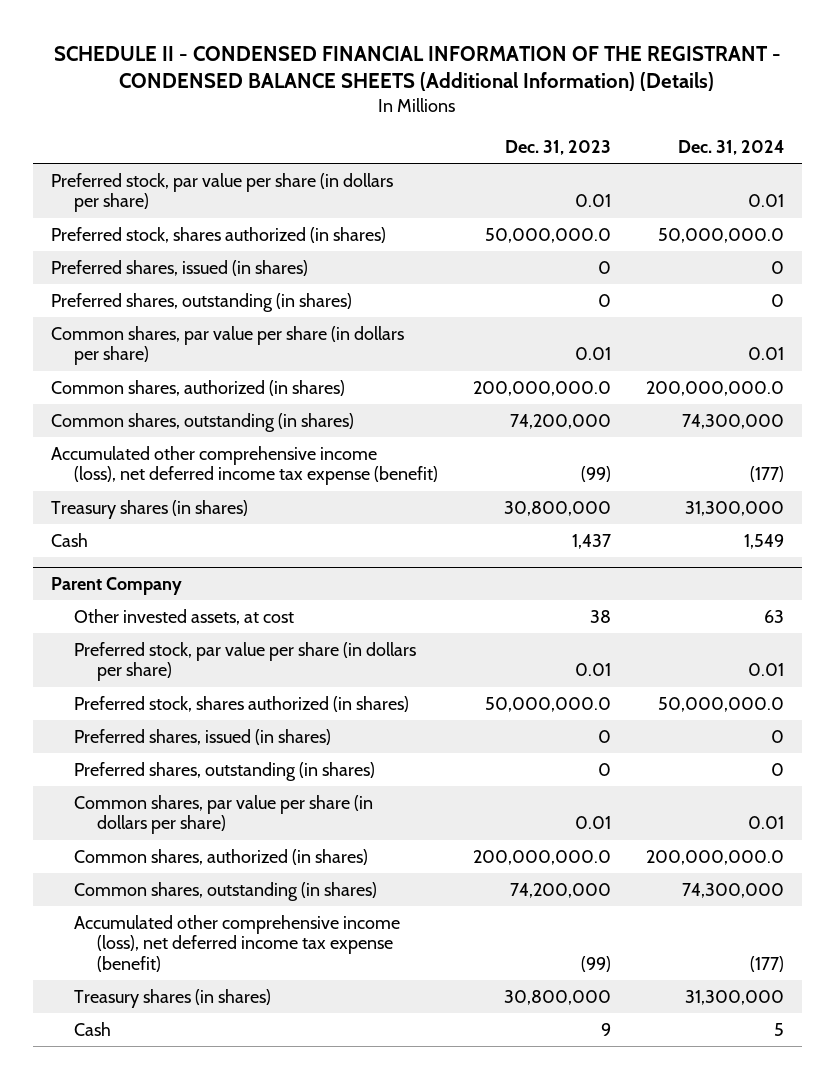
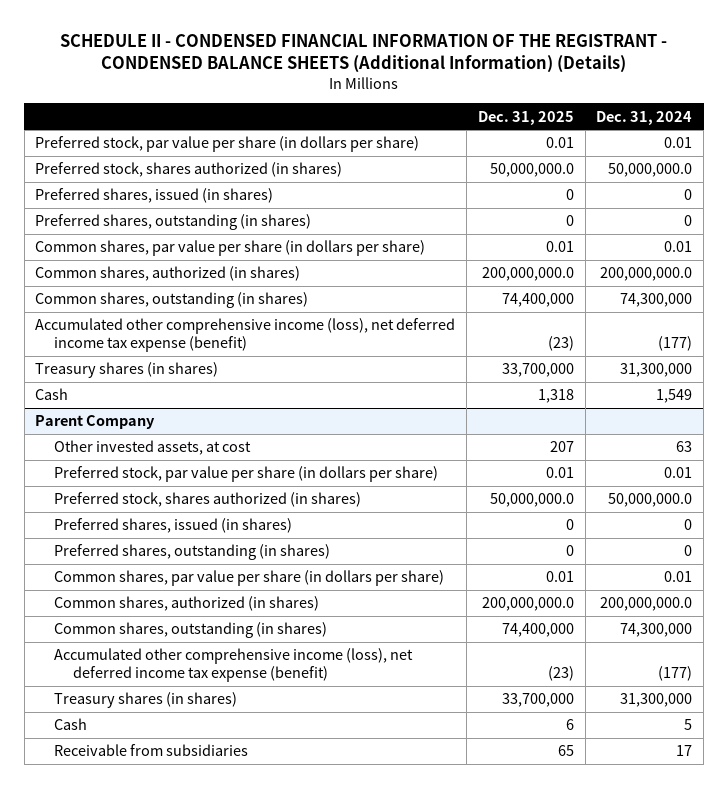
[504,139,611,155] Dec. 31, 2023 -> none
none -> [477,110,574,125] Dec. 31, 2025
none -> [54,744,249,757] Receivable from subsidiaries

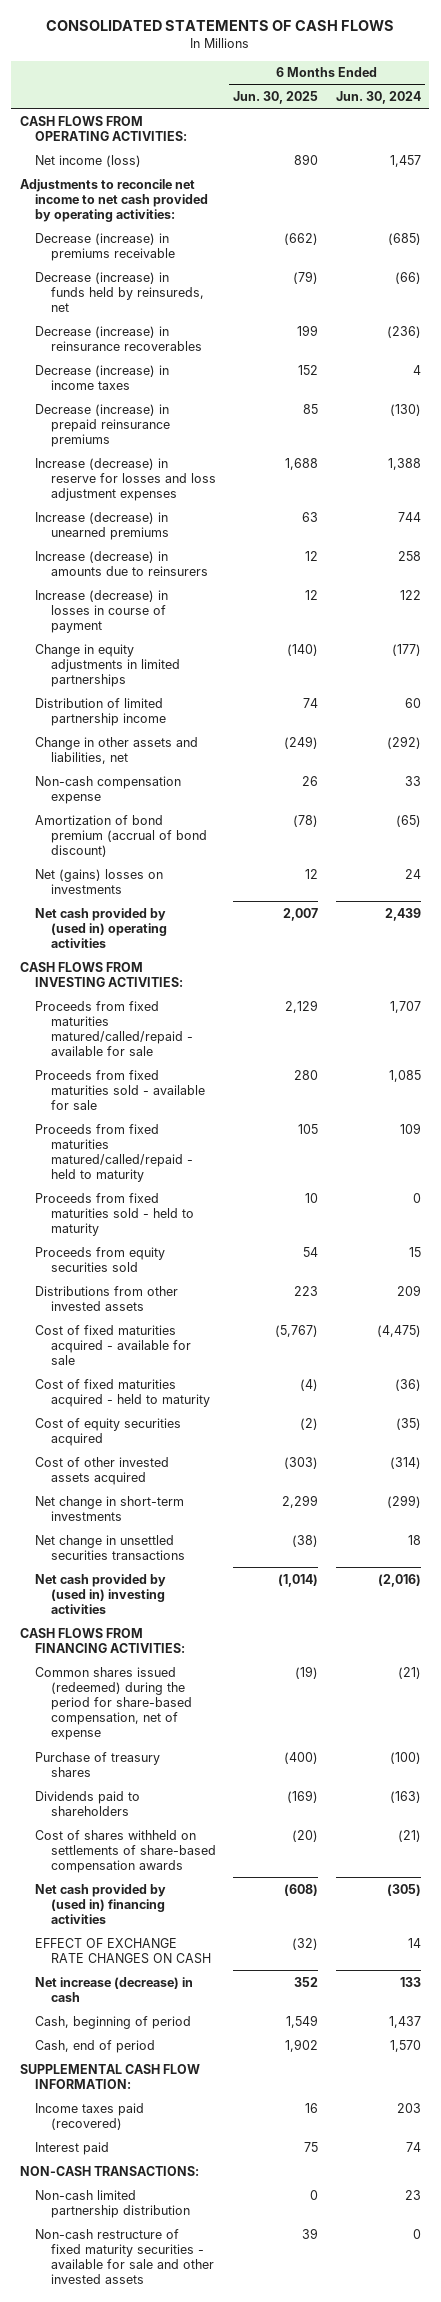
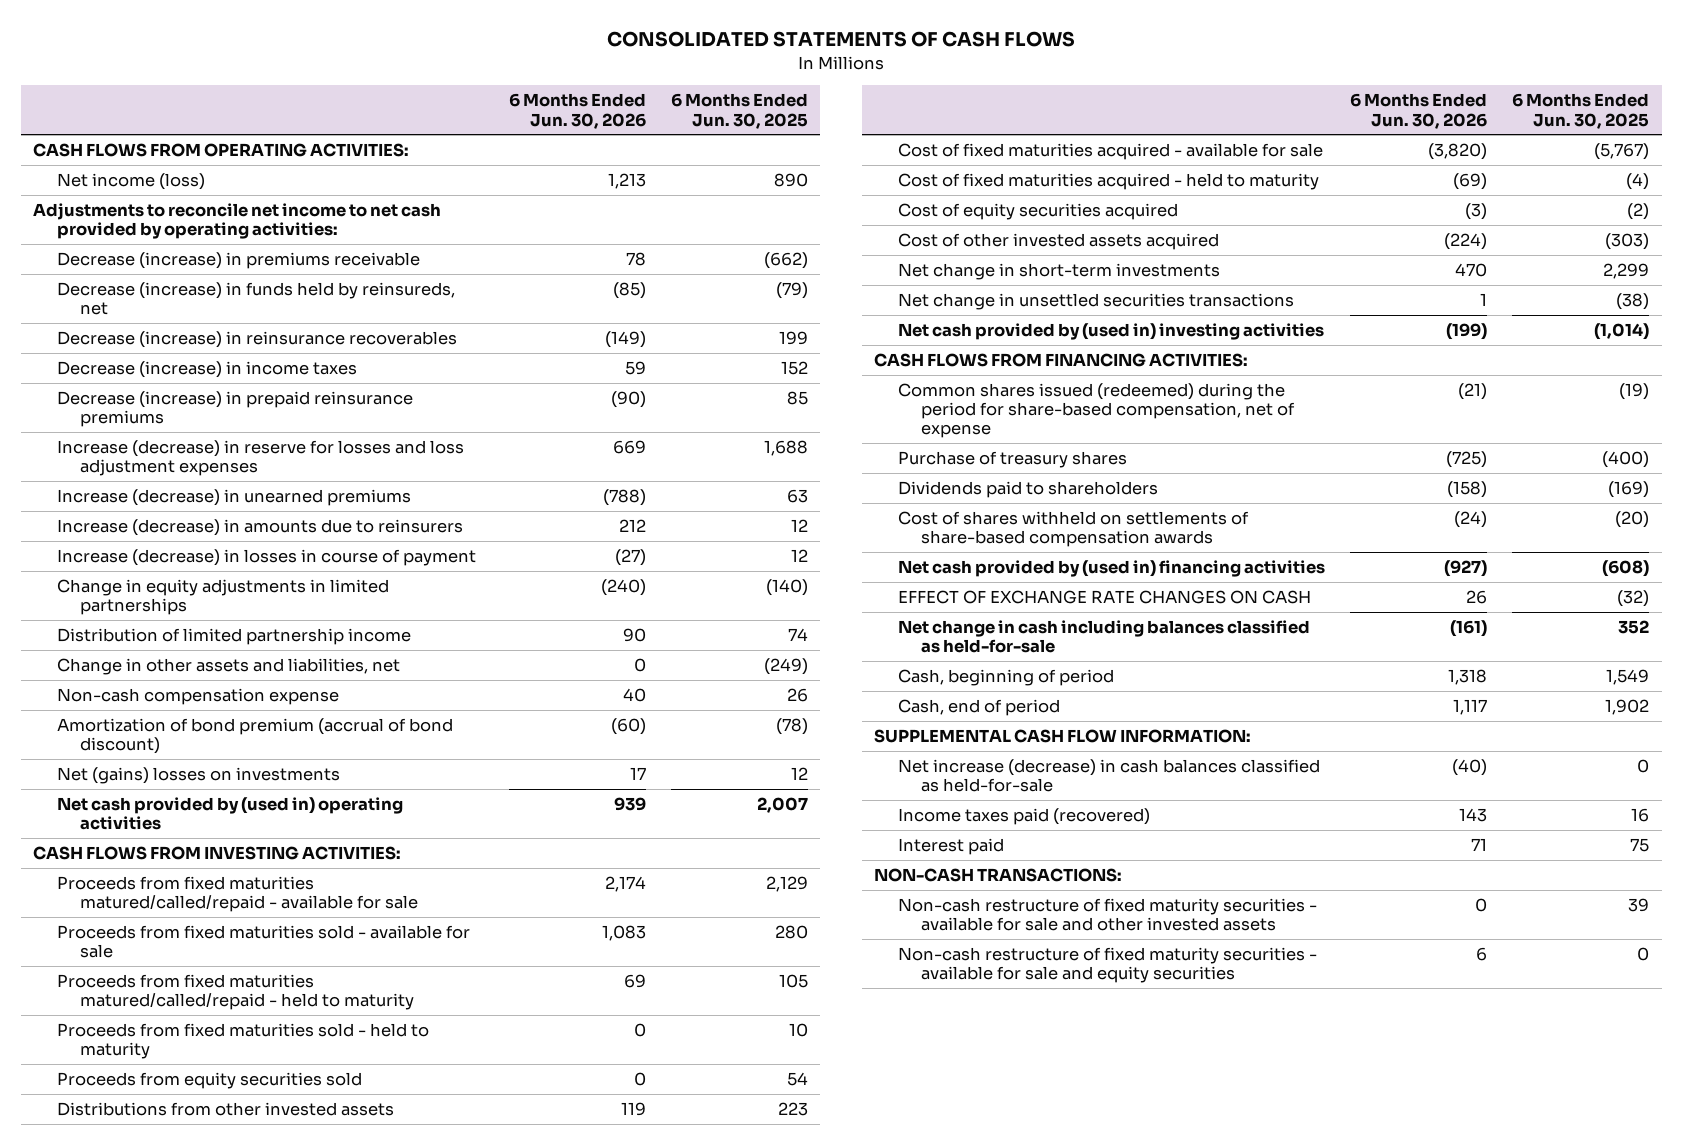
[335,91,421,105] Jun. 30, 2024 -> none
none -> [508,93,646,129] 6 Months Ended Jun. 30, 2026
[35,1976,194,2002] Net increase (decrease) in cash -> [897,619,1310,654] Net change in cash including balances classified as held-for-sale
none -> [897,758,1320,793] Net increase (decrease) in cash balances classified as held-for-sale
[35,2189,190,2218] Non-cash limited partnership distribution -> none
none -> [897,946,1317,984] Non-cash restructure of fixed maturity securities - available for sale and equity securities

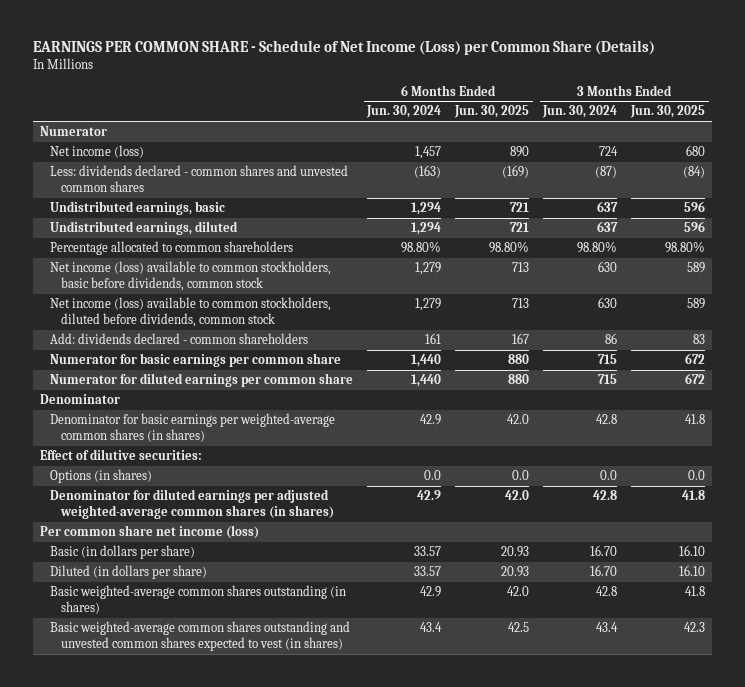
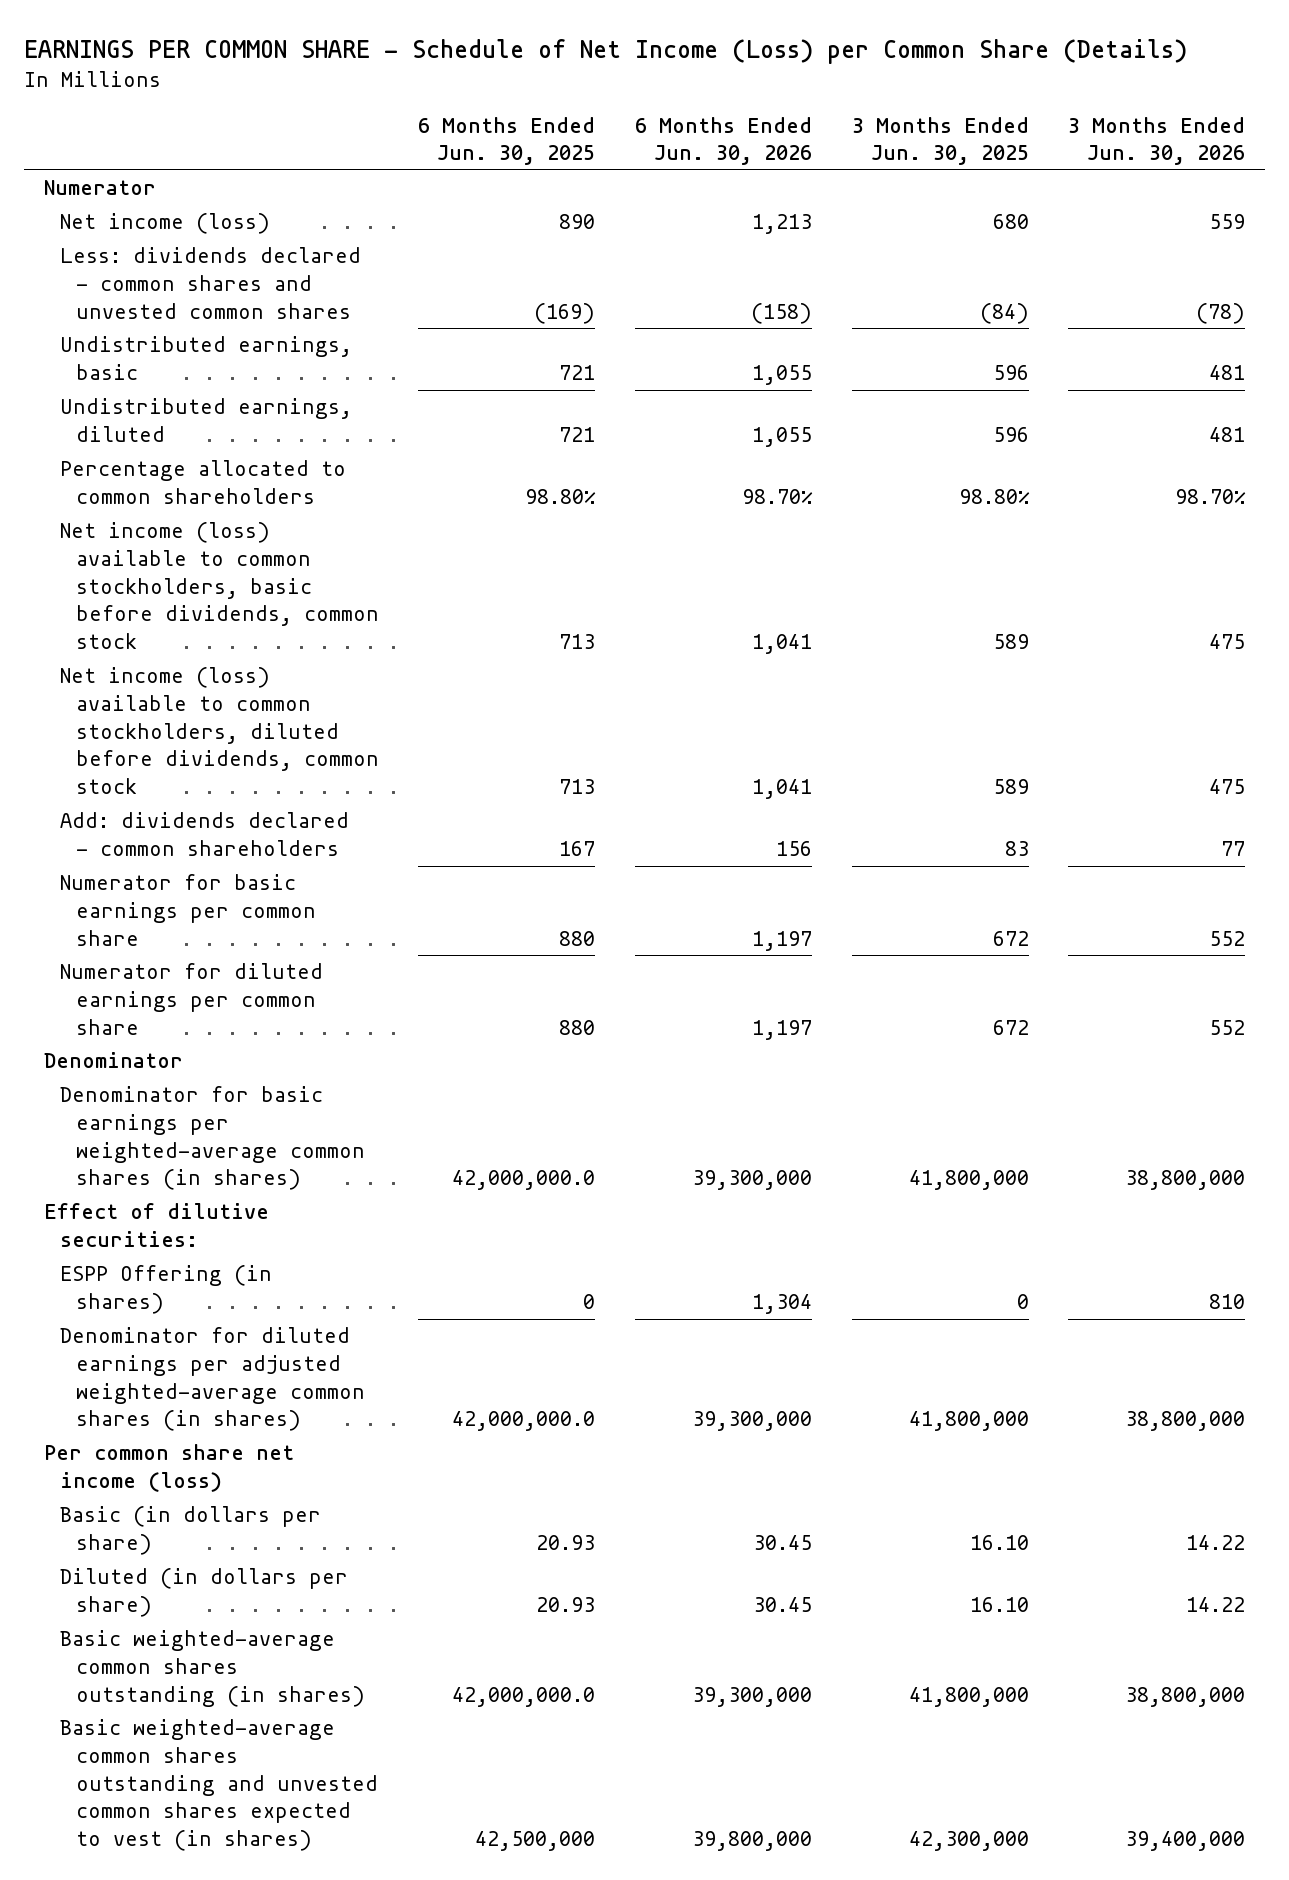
[366,105,442,119] Jun. 30, 2024 -> none
[542,105,618,119] Jun. 30, 2024 -> none
none -> [635,116,813,166] 6 Months Ended Jun. 30, 2026
none -> [1068,116,1246,166] 3 Months Ended Jun. 30, 2026
[507,414,530,425] 42.0 -> [452,1170,596,1191] 42,000,000.0
[685,414,706,425] 41.8 -> [908,1170,1029,1191] 41,800,000
[50,469,153,484] Options (in shares) -> none
none -> [59,1265,272,1315] ESPP Offering (in shares)
[505,490,530,501] 42.0 -> [452,1411,596,1432] 42,000,000.0
[682,490,706,501] 41.8 -> [908,1411,1029,1432] 41,800,000
[507,586,530,597] 42.0 -> [452,1686,596,1707] 42,000,000.0
[685,586,706,597] 41.8 -> [908,1686,1029,1707] 41,800,000
[508,622,530,633] 42.5 -> [475,1831,596,1852] 42,500,000
[684,622,706,633] 42.3 -> [908,1831,1029,1852] 42,300,000

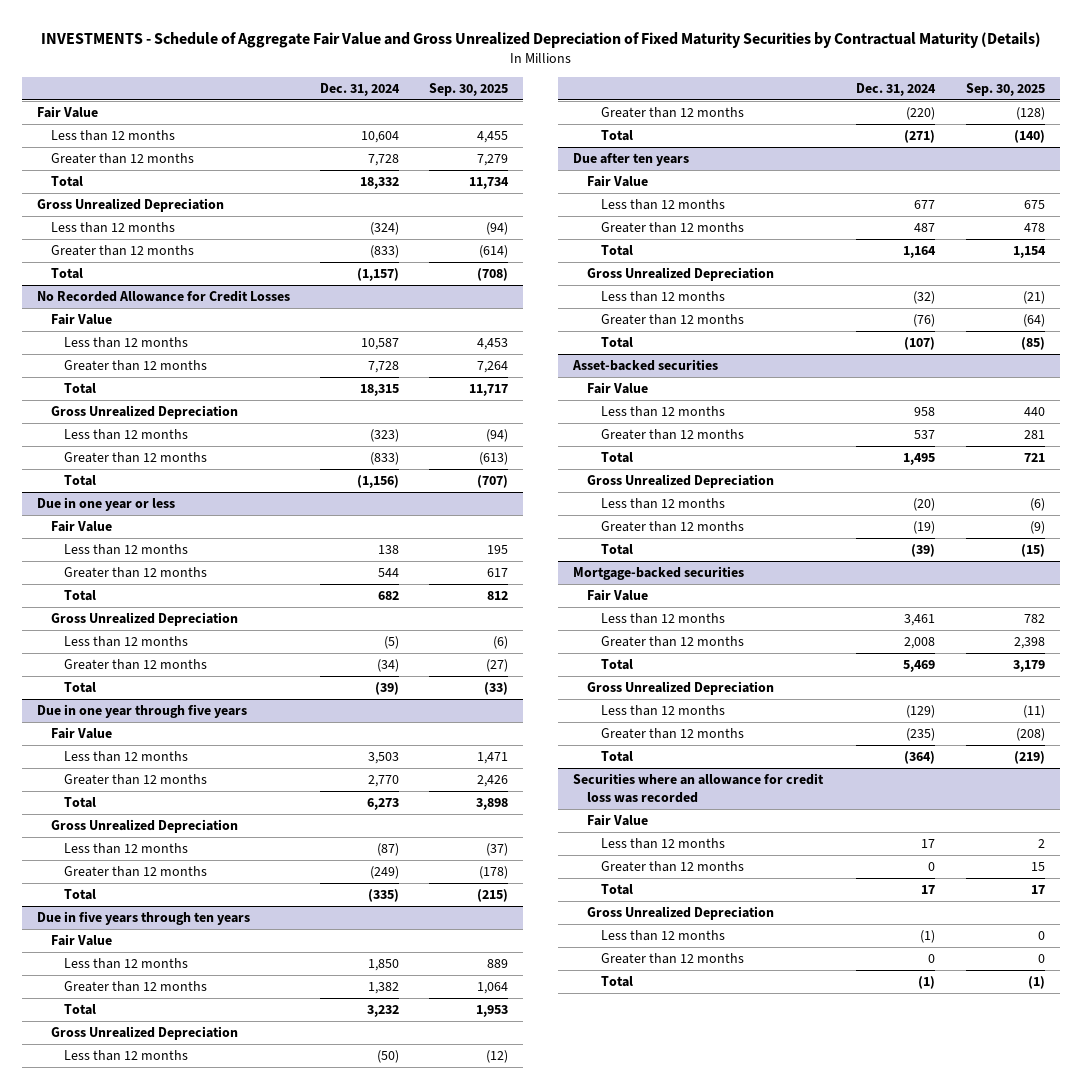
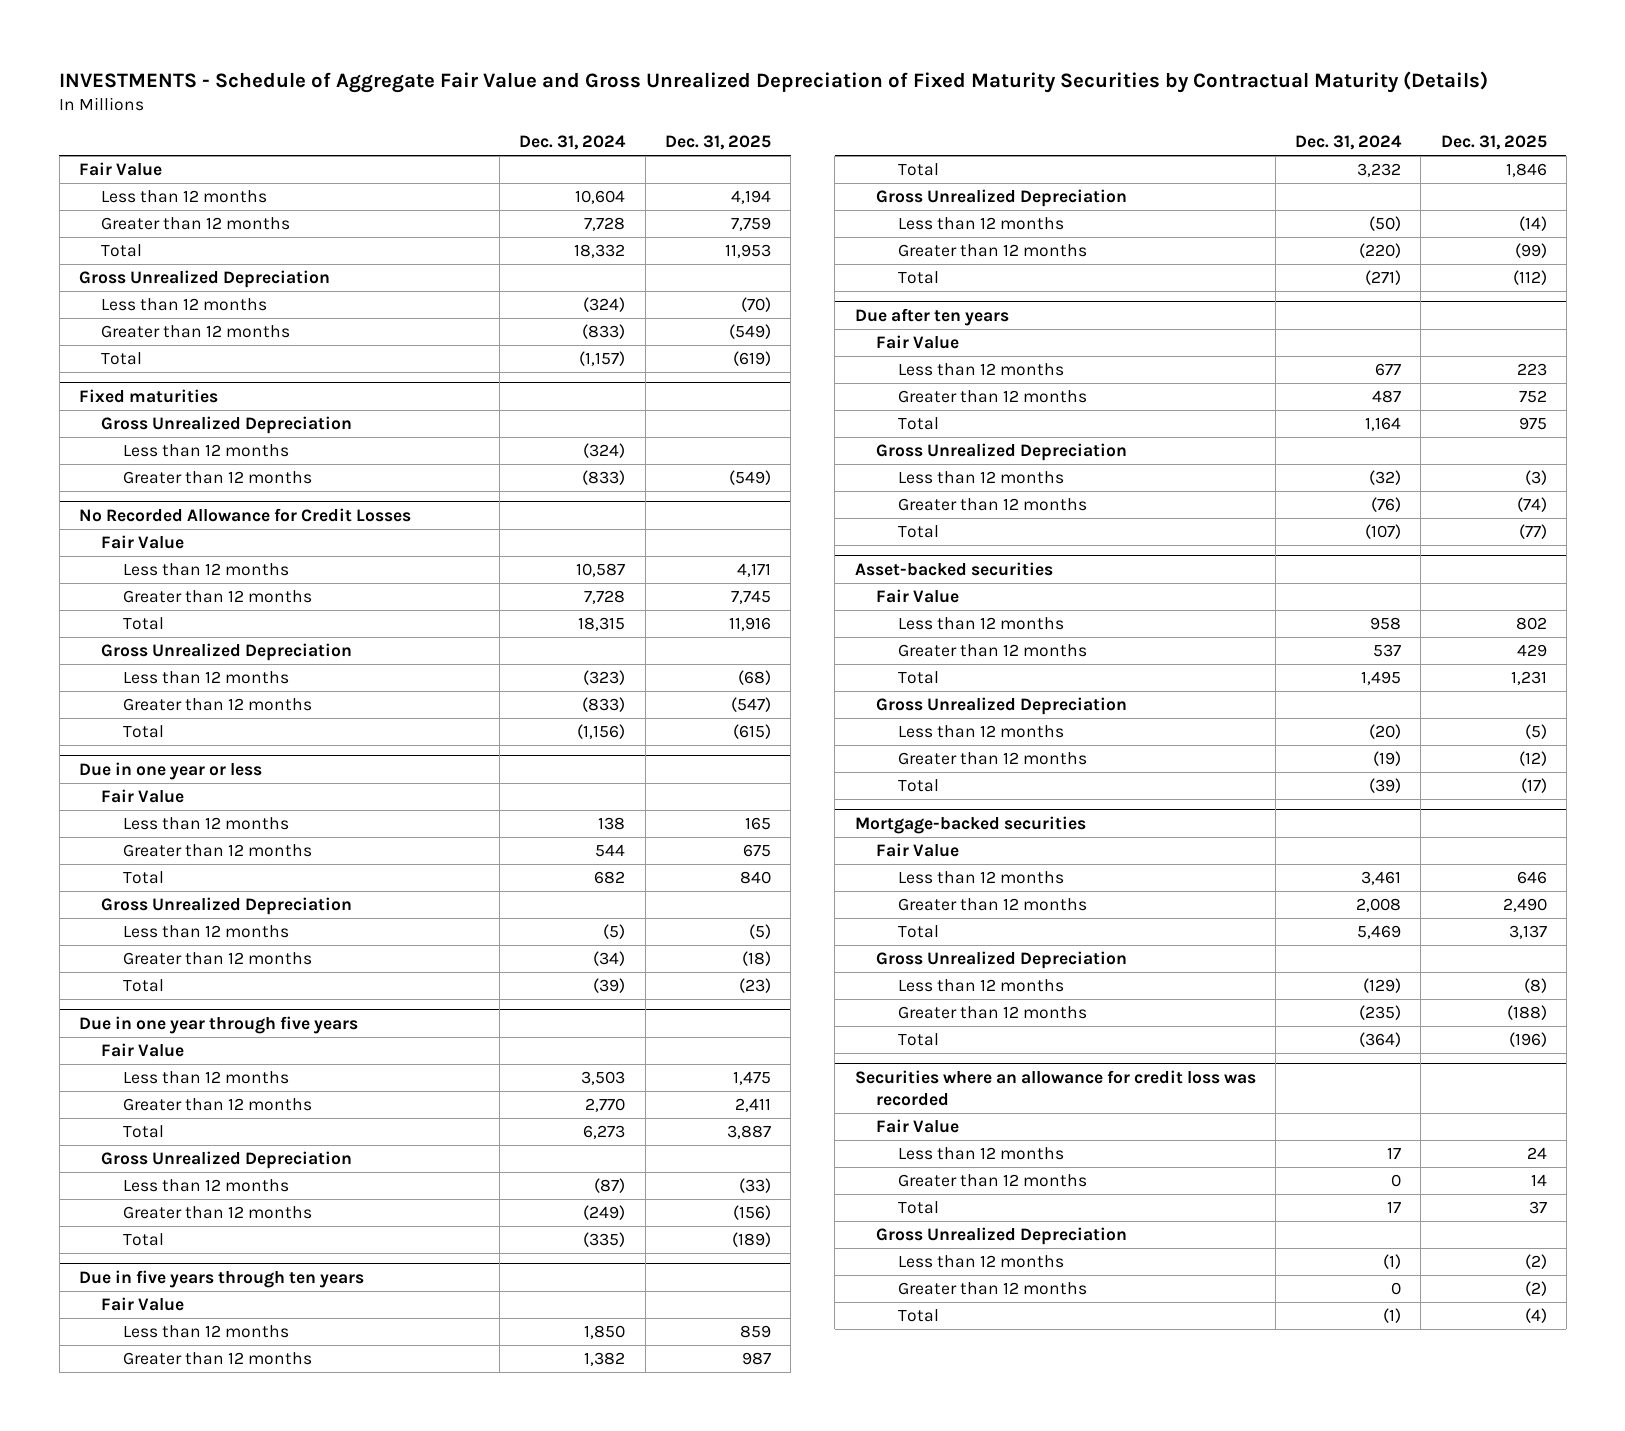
[428,83,508,97] Sep. 30, 2025 -> none
none -> [664,135,771,151] Dec. 31, 2025
none -> [78,389,218,404] Fixed maturities
none -> [100,416,352,435] Gross Unrealized Depreciation
none -> [122,444,289,458] Less than 12 months
none -> [122,471,312,485] Greater than 12 months

